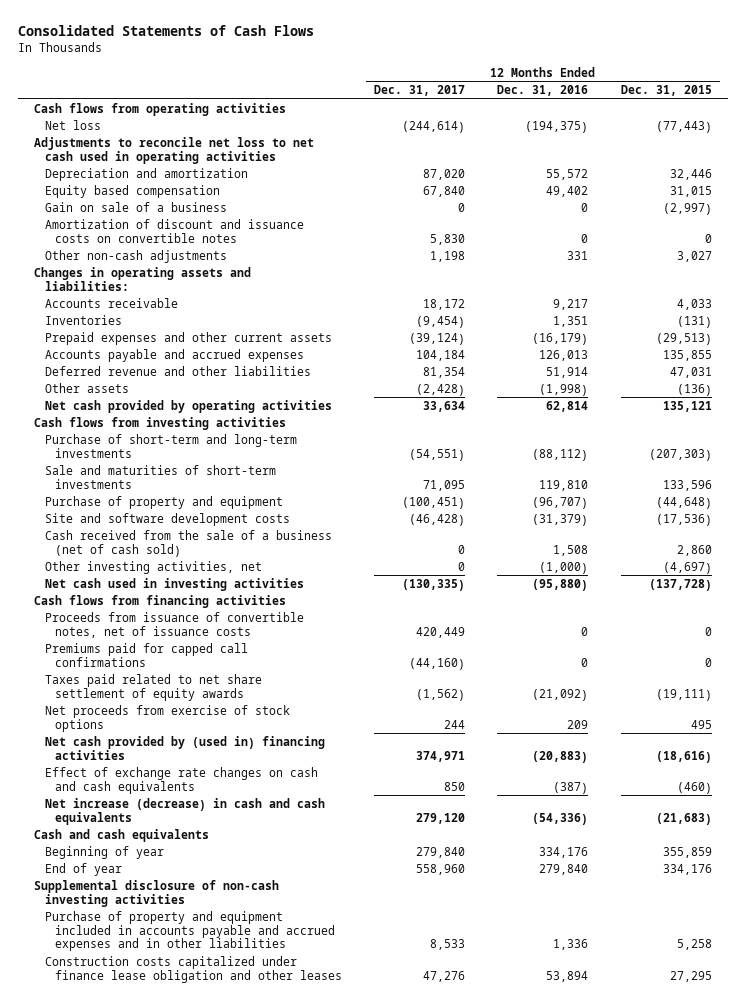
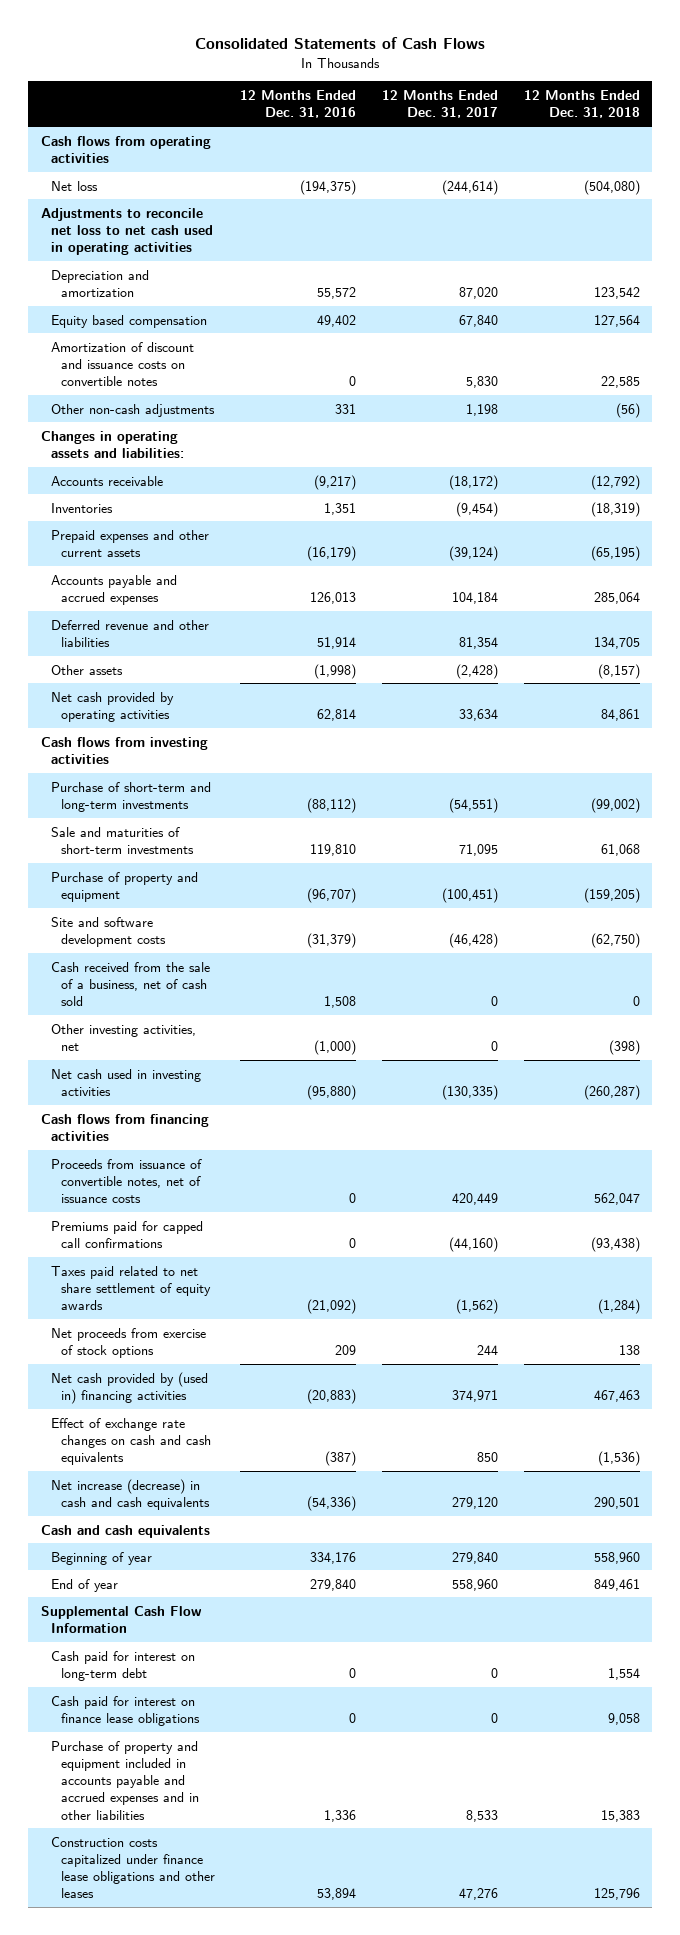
[620,85,712,97] Dec. 31, 2015 -> none
none -> [523,89,640,119] 12 Months Ended Dec. 31, 2018
[44,201,227,212] Gain on sale of a business -> none
[423,298,466,310] 18,172 -> [449,474,499,490] (18,172)
[553,298,589,310] 9,217 -> [314,474,357,490] (9,217)
[44,529,332,557] Cash received from the sale of a business (net of cash sold) -> [50,961,210,1007] Cash received from the sale of a business, net of cash sold
[34,879,280,907] Supplemental disclosure of non-cash investing activities -> [40,1605,202,1633] Supplemental Cash Flow Information
none -> [50,1650,195,1681] Cash paid for interest on long-term debt
none -> [50,1695,200,1726] Cash paid for interest on finance lease obligations
[44,955,343,983] Construction costs capitalized under finance lease obligation and other leases -> [50,1836,215,1899] Construction costs capitalized under finance lease obligations and other leases

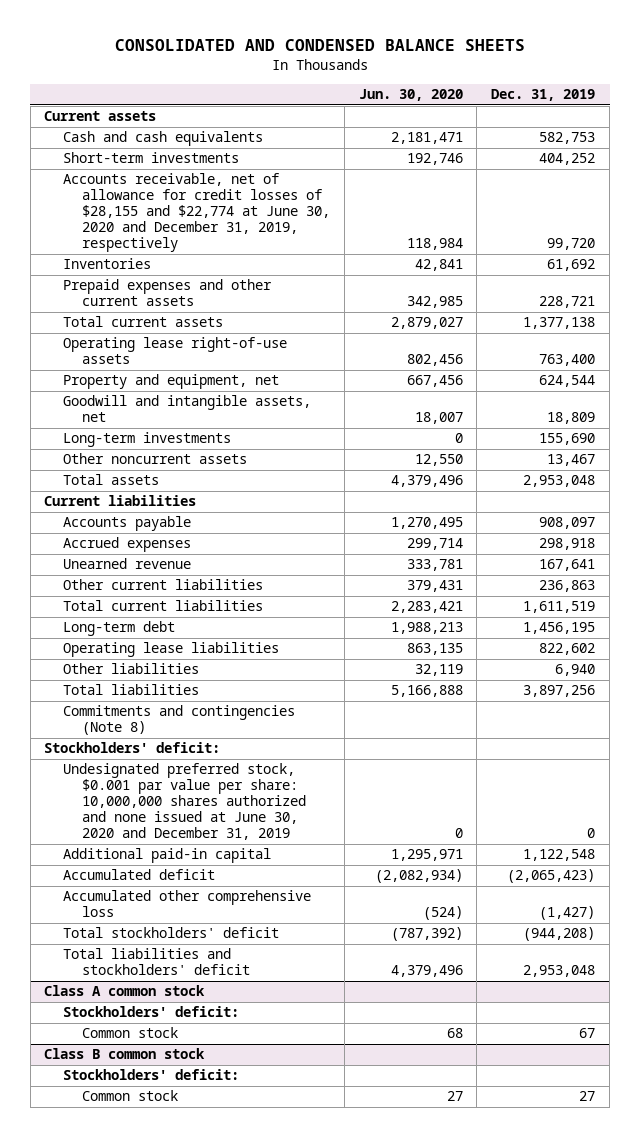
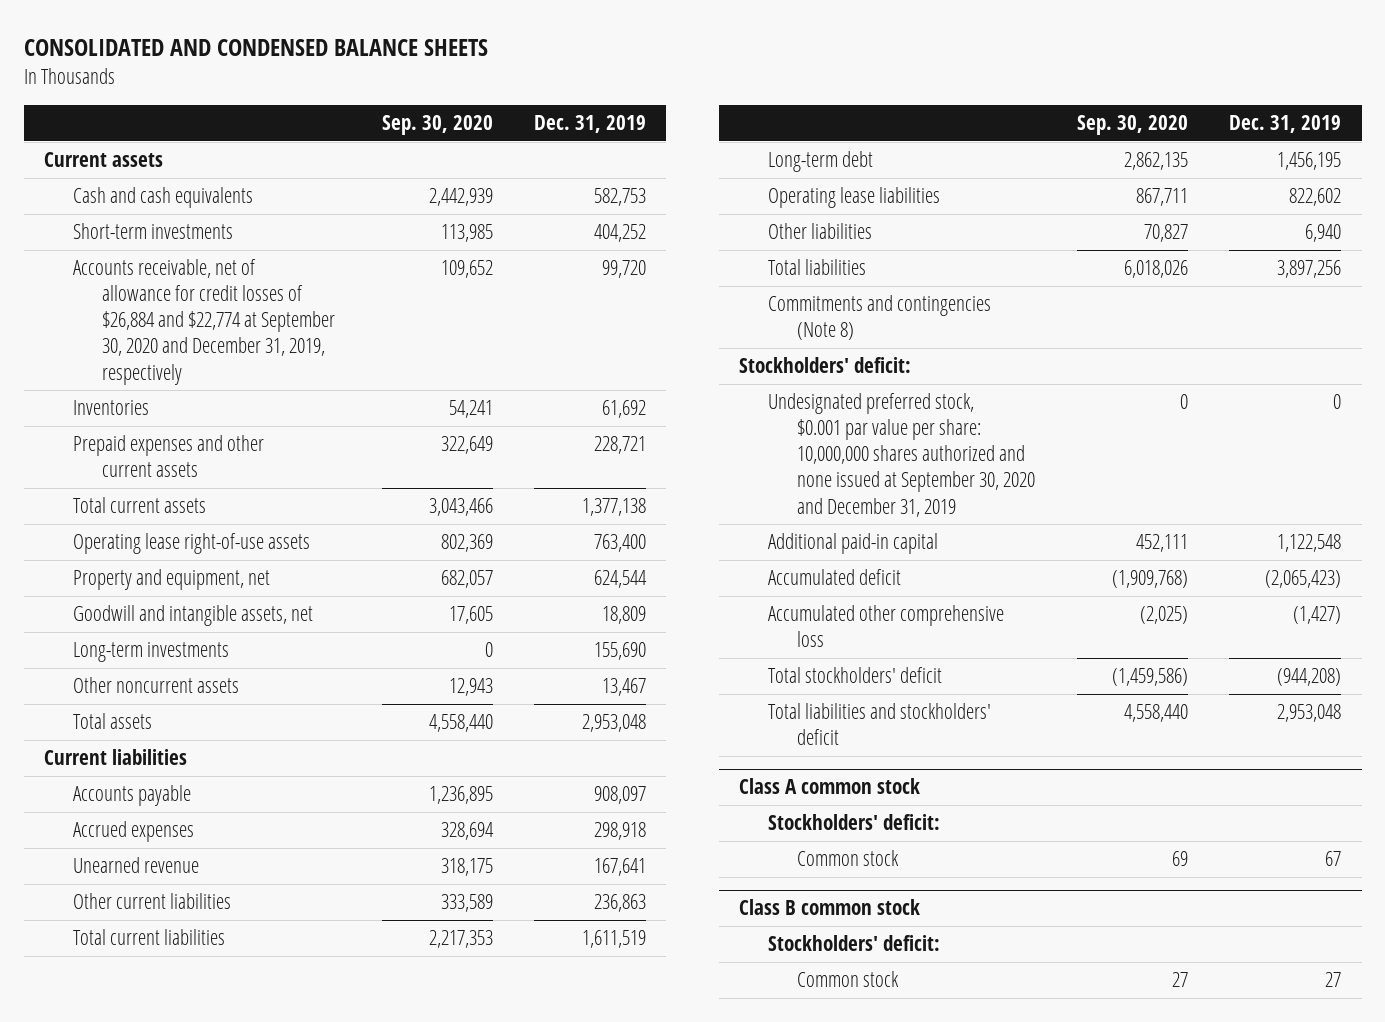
[358,89,463,102] Jun. 30, 2020 -> none
none -> [381,115,493,136] Sep. 30, 2020
[63,173,331,253] Accounts receivable, net of allowance for credit losses of $28,155 and $22,774 at June 30, 2020 and December 31, 2019, respectively -> [73,259,336,385] Accounts receivable, net of allowance for credit losses of $26,884 and $22,774 at September 30, 2020 and December 31, 2019, respectively
[63,763,307,841] Undesignated preferred stock, $0.001 par value per share: 10,000,000 shares authorized and none issued at June 30, 2020 and December 31, 2019 -> [768,393,1036,517] Undesignated preferred stock, $0.001 par value per share: 10,000,000 shares authorized and none issued at September 30, 2020 and December 31, 2019

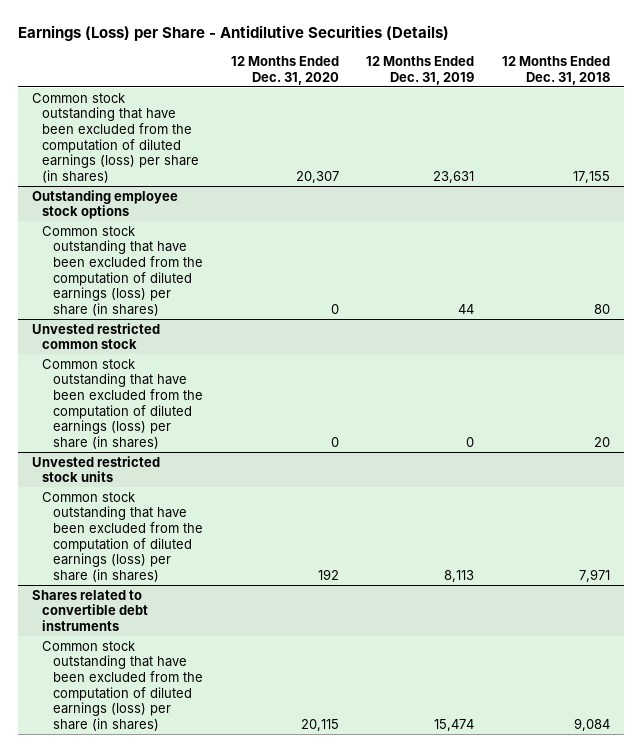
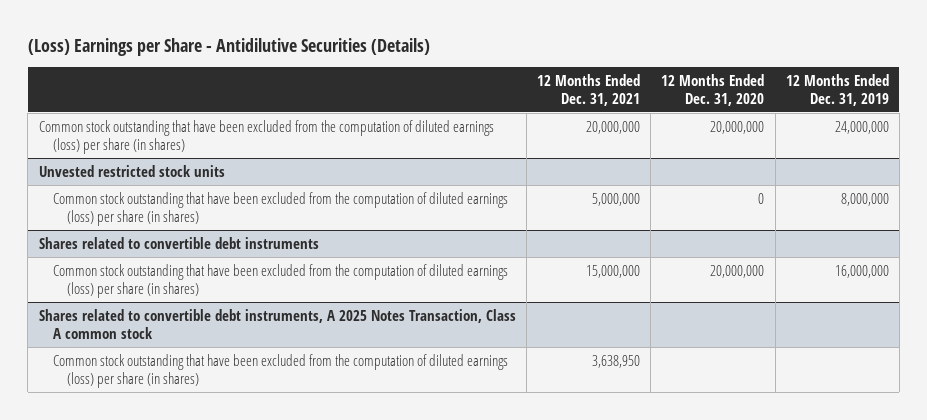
[18,25,450,42] Earnings (Loss) per Share - Antidilutive Securities (Details) -> [27,37,430,56] (Loss) Earnings per Share - Antidilutive Securities (Details)
[501,55,610,85] 12 Months Ended Dec. 31, 2018 -> none
none -> [537,73,641,106] 12 Months Ended Dec. 31, 2021
[32,189,179,220] Outstanding employee stock options -> none
[42,225,203,316] Common stock outstanding that have been excluded from the computation of diluted earnings (loss) per share (in shares) -> none
[32,322,161,350] Unvested restricted common stock -> none
[42,358,203,449] Common stock outstanding that have been excluded from the computation of diluted earnings (loss) per share (in shares) -> none
[295,170,339,183] 20,307 -> [710,121,765,135] 20,000,000
[433,170,475,183] 23,631 -> [834,121,889,135] 24,000,000
[317,568,339,580] 192 -> [758,193,765,205] 0
[444,569,475,582] 8,113 -> [840,193,889,207] 8,000,000
[300,718,339,731] 20,115 -> [710,265,765,279] 20,000,000
[434,718,475,731] 15,474 -> [834,265,889,279] 16,000,000
none -> [38,309,516,339] Shares related to convertible debt instruments, A 2025 Notes Transaction, Class A common stock
none -> [52,354,508,388] Common stock outstanding that have been excluded from the computation of diluted earnings (loss) per share (in shares)

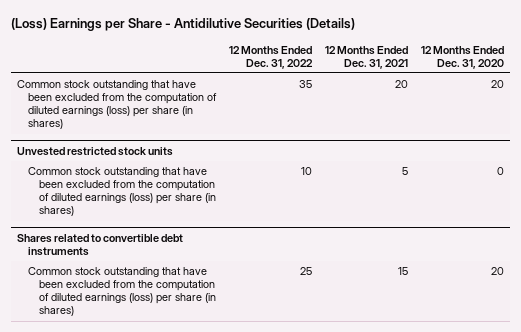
[785,73,889,106] 12 Months Ended Dec. 31, 2019 -> none
none -> [228,45,313,69] 12 Months Ended Dec. 31, 2022
[586,121,641,135] 20,000,000 -> [394,80,408,89] 20
[710,121,765,135] 20,000,000 -> [490,80,504,89] 20
[592,193,641,207] 5,000,000 -> [401,167,408,176] 5
[38,309,516,339] Shares related to convertible debt instruments, A 2025 Notes Transaction, Class A common stock -> none
[52,354,508,388] Common stock outstanding that have been excluded from the computation of diluted earnings (loss) per share (in shares) -> none
[586,265,641,279] 15,000,000 -> [397,267,408,276] 15
[710,265,765,279] 20,000,000 -> [490,267,504,276] 20

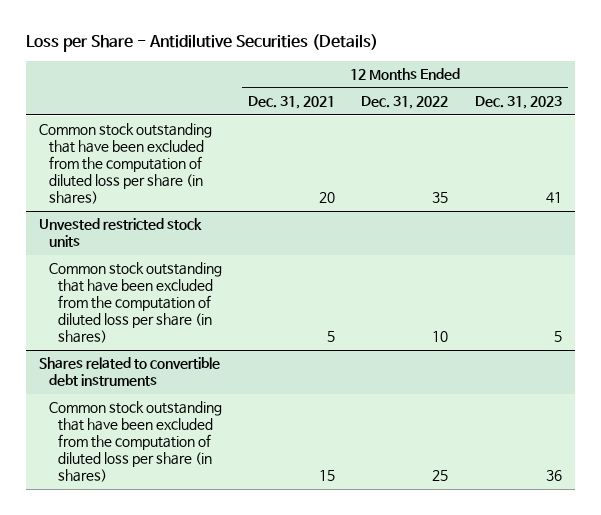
[10,18,355,32] (Loss) Earnings per Share - Antidilutive Securities (Details) -> [26,34,379,53] Loss per Share - Antidilutive Securities (Details)
[420,45,504,69] 12 Months Ended Dec. 31, 2020 -> none
none -> [474,96,562,110] Dec. 31, 2023
[17,80,218,130] Common stock outstanding that have been excluded from the computation of diluted earnings (loss) per share (in shares) -> [39,123,213,205] Common stock outstanding that have been excluded from the computation of diluted loss per share (in shares)
[28,167,216,217] Common stock outstanding that have been excluded from the computation of diluted earnings (loss) per share (in shares) -> [48,262,222,344] Common stock outstanding that have been excluded from the computation of diluted loss per share (in shares)
[28,267,216,317] Common stock outstanding that have been excluded from the computation of diluted earnings (loss) per share (in shares) -> [48,401,222,483] Common stock outstanding that have been excluded from the computation of diluted loss per share (in shares)

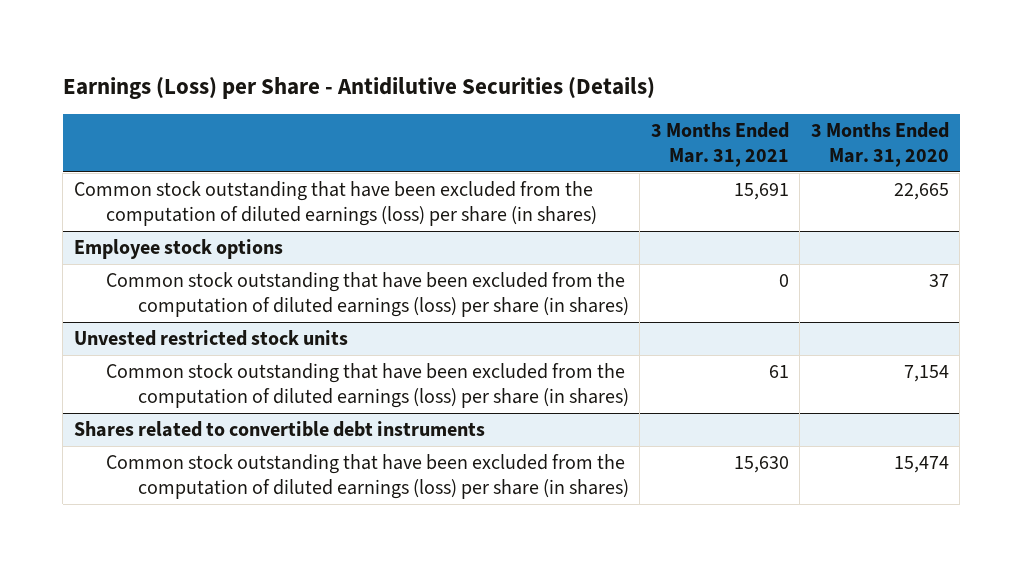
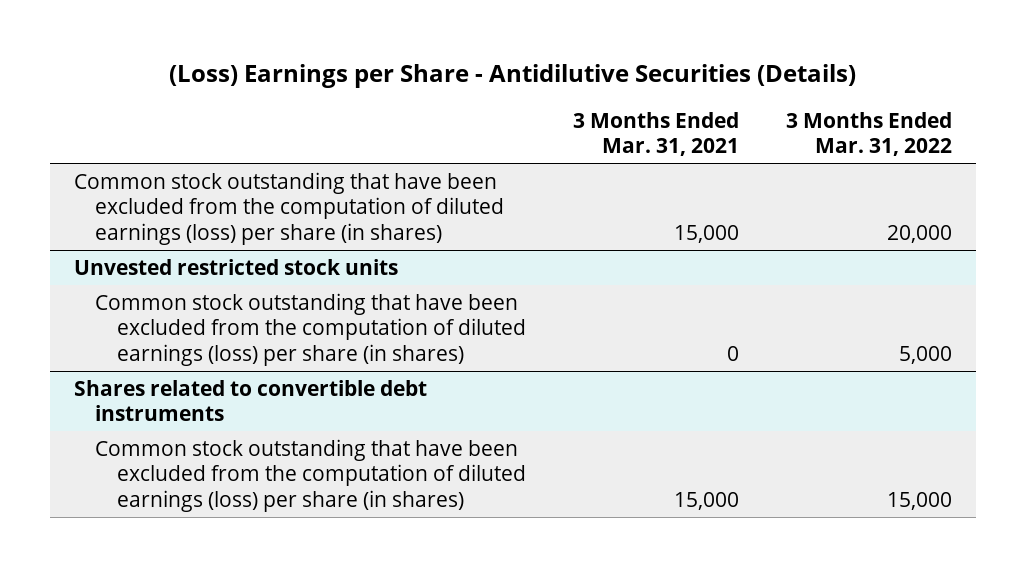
[62,77,655,100] Earnings (Loss) per Share - Antidilutive Securities (Details) -> [168,64,856,89] (Loss) Earnings per Share - Antidilutive Securities (Details)
[810,122,949,167] 3 Months Ended Mar. 31, 2020 -> none
none -> [786,111,953,157] 3 Months Ended Mar. 31, 2022
[73,239,283,260] Employee stock options -> none
[105,272,629,317] Common stock outstanding that have been excluded from the computation of diluted earnings (loss) per share (in shares) -> none
[733,183,789,201] 15,691 -> [674,224,740,243] 15,000
[768,365,789,379] 61 -> [727,345,740,361] 0
[733,456,789,474] 15,630 -> [674,491,740,510] 15,000

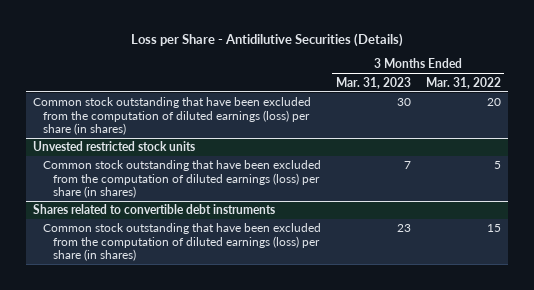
[168,64,856,89] (Loss) Earnings per Share - Antidilutive Securities (Details) -> [130,32,403,47] Loss per Share - Antidilutive Securities (Details)
[573,111,740,157] 3 Months Ended Mar. 31, 2021 -> none
none -> [335,76,411,89] Mar. 31, 2023
[887,224,953,243] 20,000 -> [486,98,501,107] 20
[899,345,953,364] 5,000 -> [493,161,501,170] 5
[887,491,953,510] 15,000 -> [486,224,501,233] 15

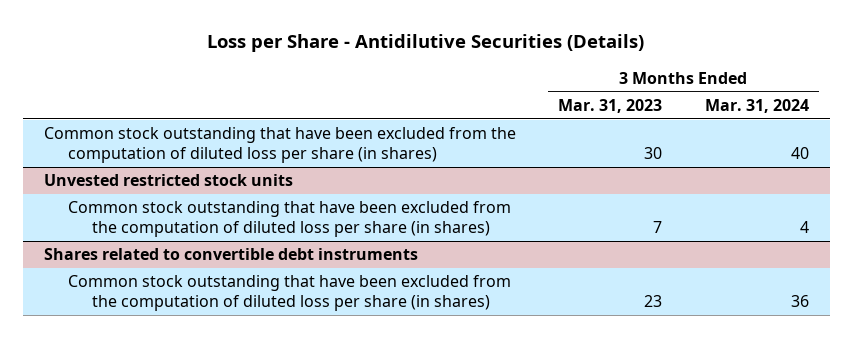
[425,76,501,89] Mar. 31, 2022 -> none
none -> [704,98,809,113] Mar. 31, 2024
[33,97,312,136] Common stock outstanding that have been excluded from the computation of diluted earnings (loss) per share (in shares) -> [44,127,517,163] Common stock outstanding that have been excluded from the computation of diluted loss per share (in shares)
[42,160,321,199] Common stock outstanding that have been excluded from the computation of diluted earnings (loss) per share (in shares) -> [68,201,512,237] Common stock outstanding that have been excluded from the computation of diluted loss per share (in shares)
[42,223,321,262] Common stock outstanding that have been excluded from the computation of diluted earnings (loss) per share (in shares) -> [68,275,512,311] Common stock outstanding that have been excluded from the computation of diluted loss per share (in shares)

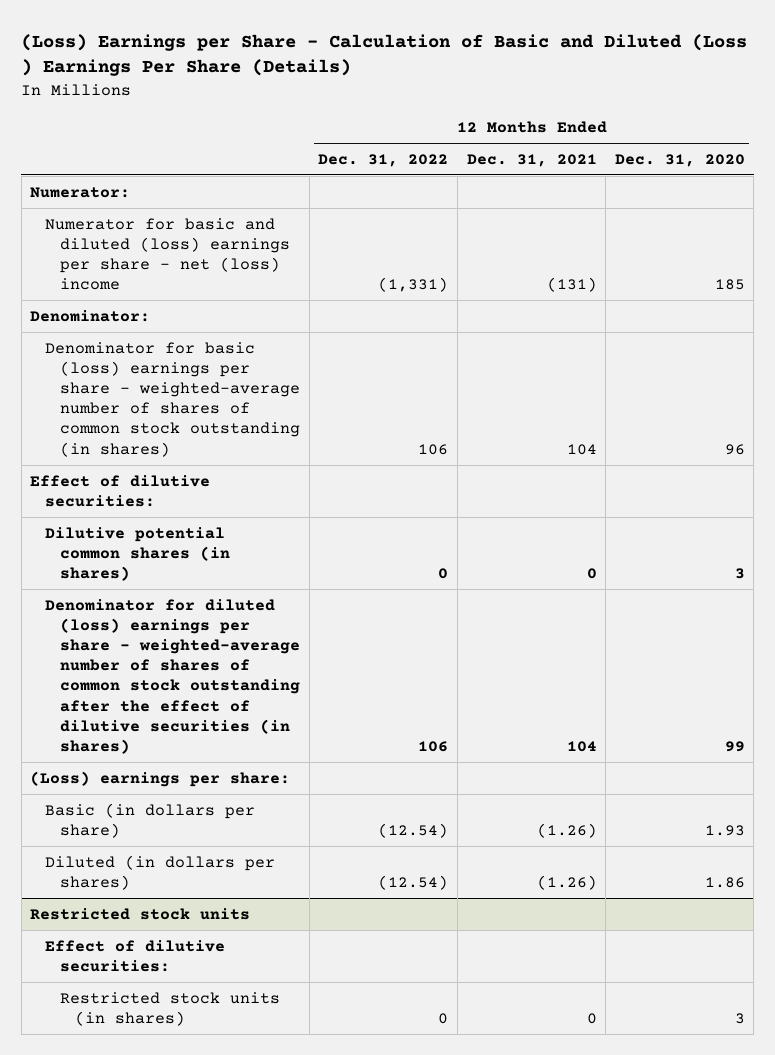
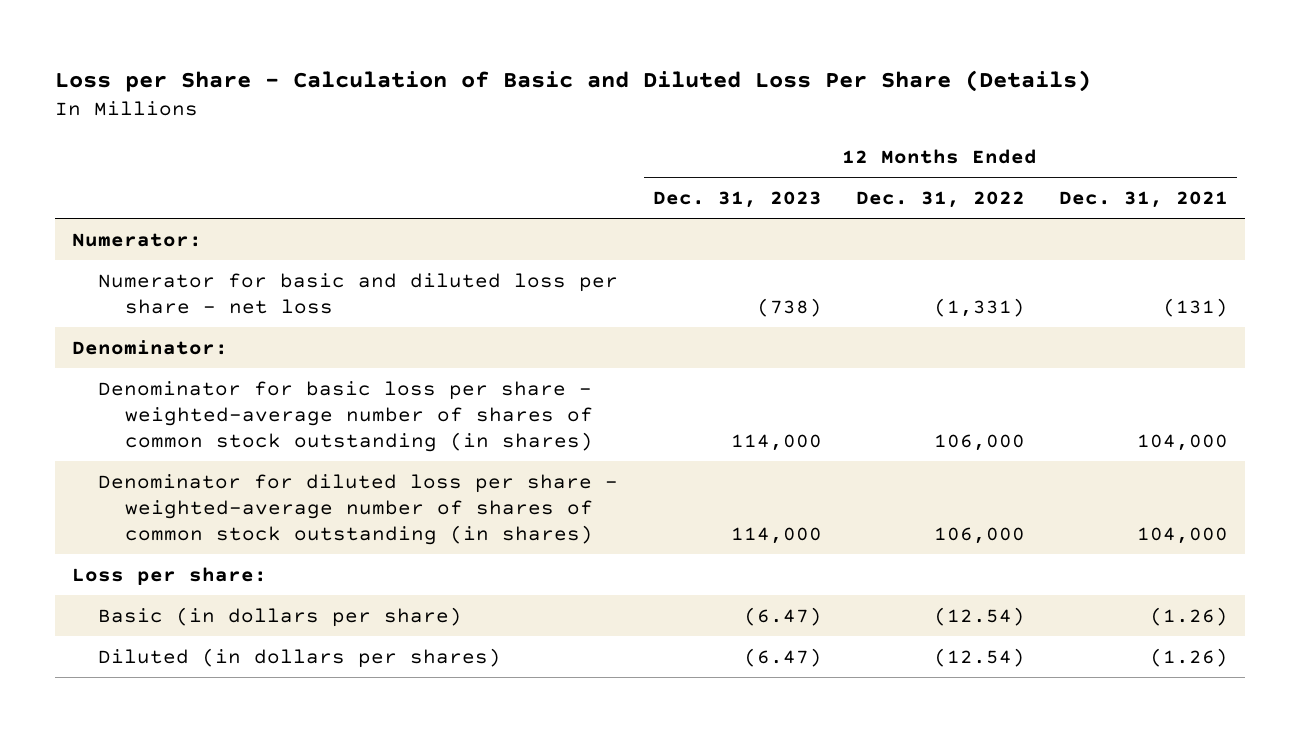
[21,33,748,77] (Loss) Earnings per Share - Calculation of Basic and Diluted (Loss ) Earnings Per Share (Details) -> [54,70,1091,93] Loss per Share - Calculation of Basic and Diluted Loss Per Share (Details)
[614,153,745,167] Dec. 31, 2020 -> none
none -> [652,190,822,208] Dec. 31, 2023
[45,217,291,291] Numerator for basic and diluted (loss) earnings per share - net (loss) income -> [98,272,619,314] Numerator for basic and diluted loss per share - net loss
[30,474,211,507] Effect of dilutive securities: -> none
[45,526,231,582] Dilutive potential common shares (in shares) -> none
[45,341,301,457] Denominator for basic (loss) earnings per share - weighted-average number of shares of common stock outstanding (in shares) -> [98,380,593,453] Denominator for basic loss per share - weighted-average number of shares of common stock outstanding (in shares)
[418,443,449,455] 106 -> [933,434,1025,452] 106,000
[566,443,597,455] 104 -> [1137,434,1229,452] 104,000
[45,598,301,754] Denominator for diluted (loss) earnings per share - weighted-average number of shares of common stock outstanding after the effect of dilutive securities (in shares) -> [98,473,619,546] Denominator for diluted loss per share - weighted-average number of shares of common stock outstanding (in shares)
[418,740,449,752] 106 -> [933,527,1025,545] 106,000
[566,740,597,752] 104 -> [1137,527,1229,545] 104,000
[30,770,291,787] (Loss) earnings per share: -> [72,566,268,585] Loss per share:
[30,907,251,920] Restricted stock units -> none
[45,939,226,972] Effect of dilutive securities: -> none
[60,991,281,1026] Restricted stock units (in shares) -> none

